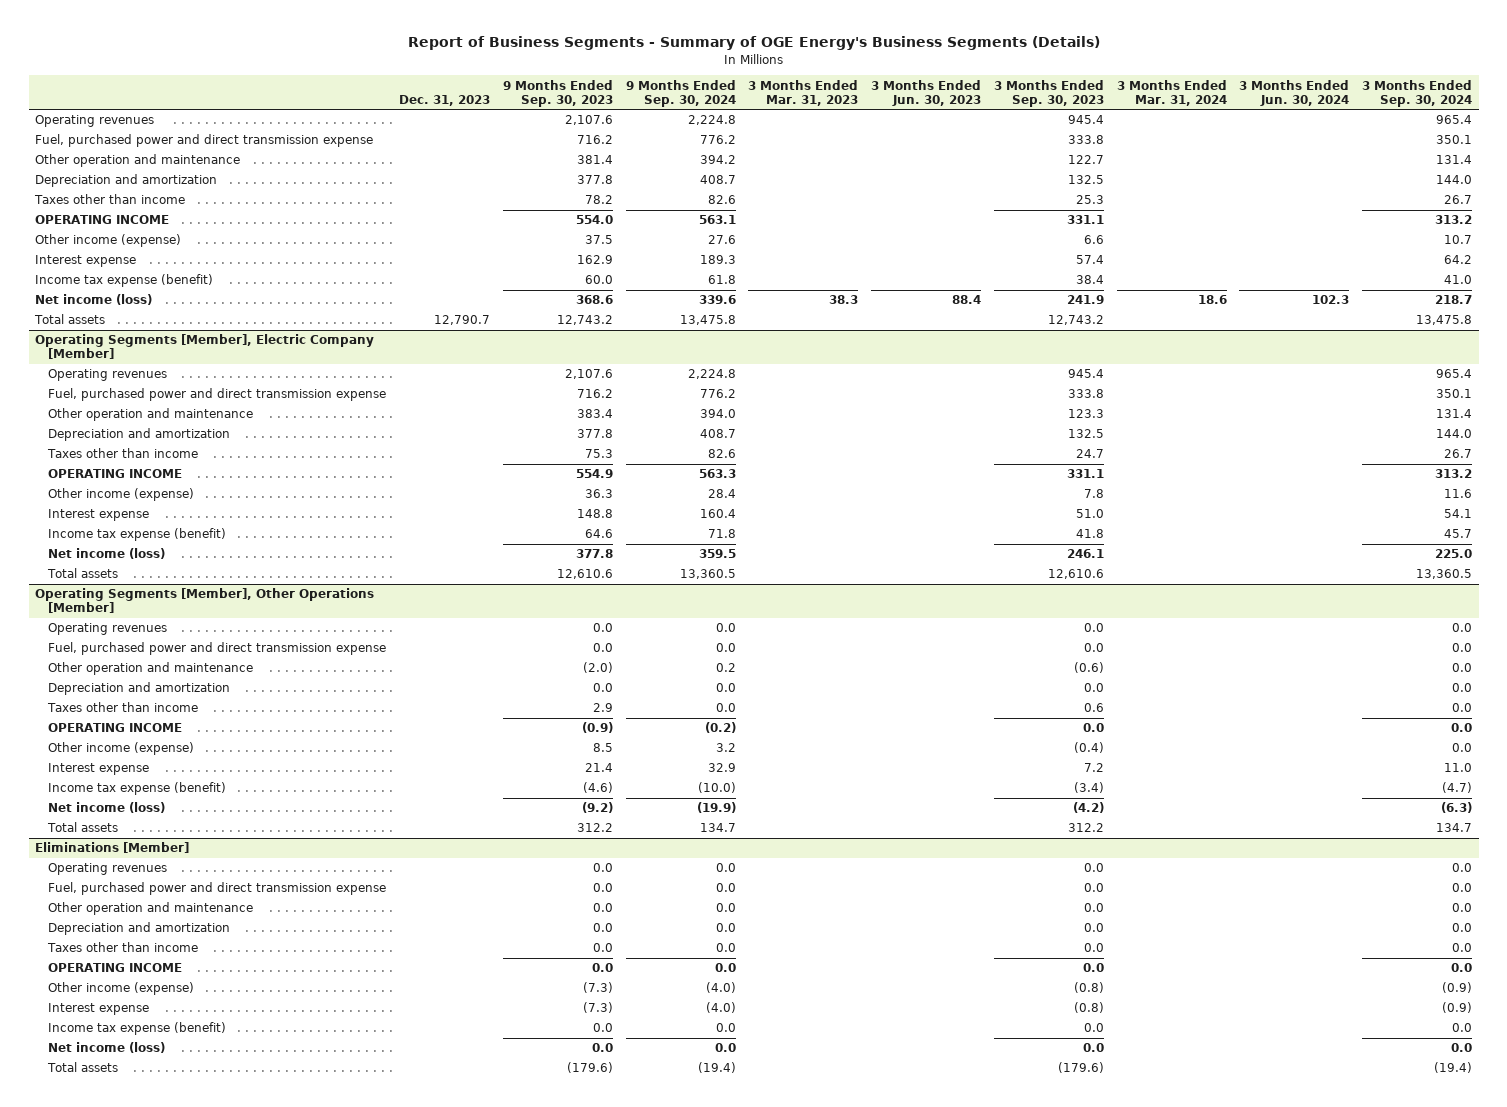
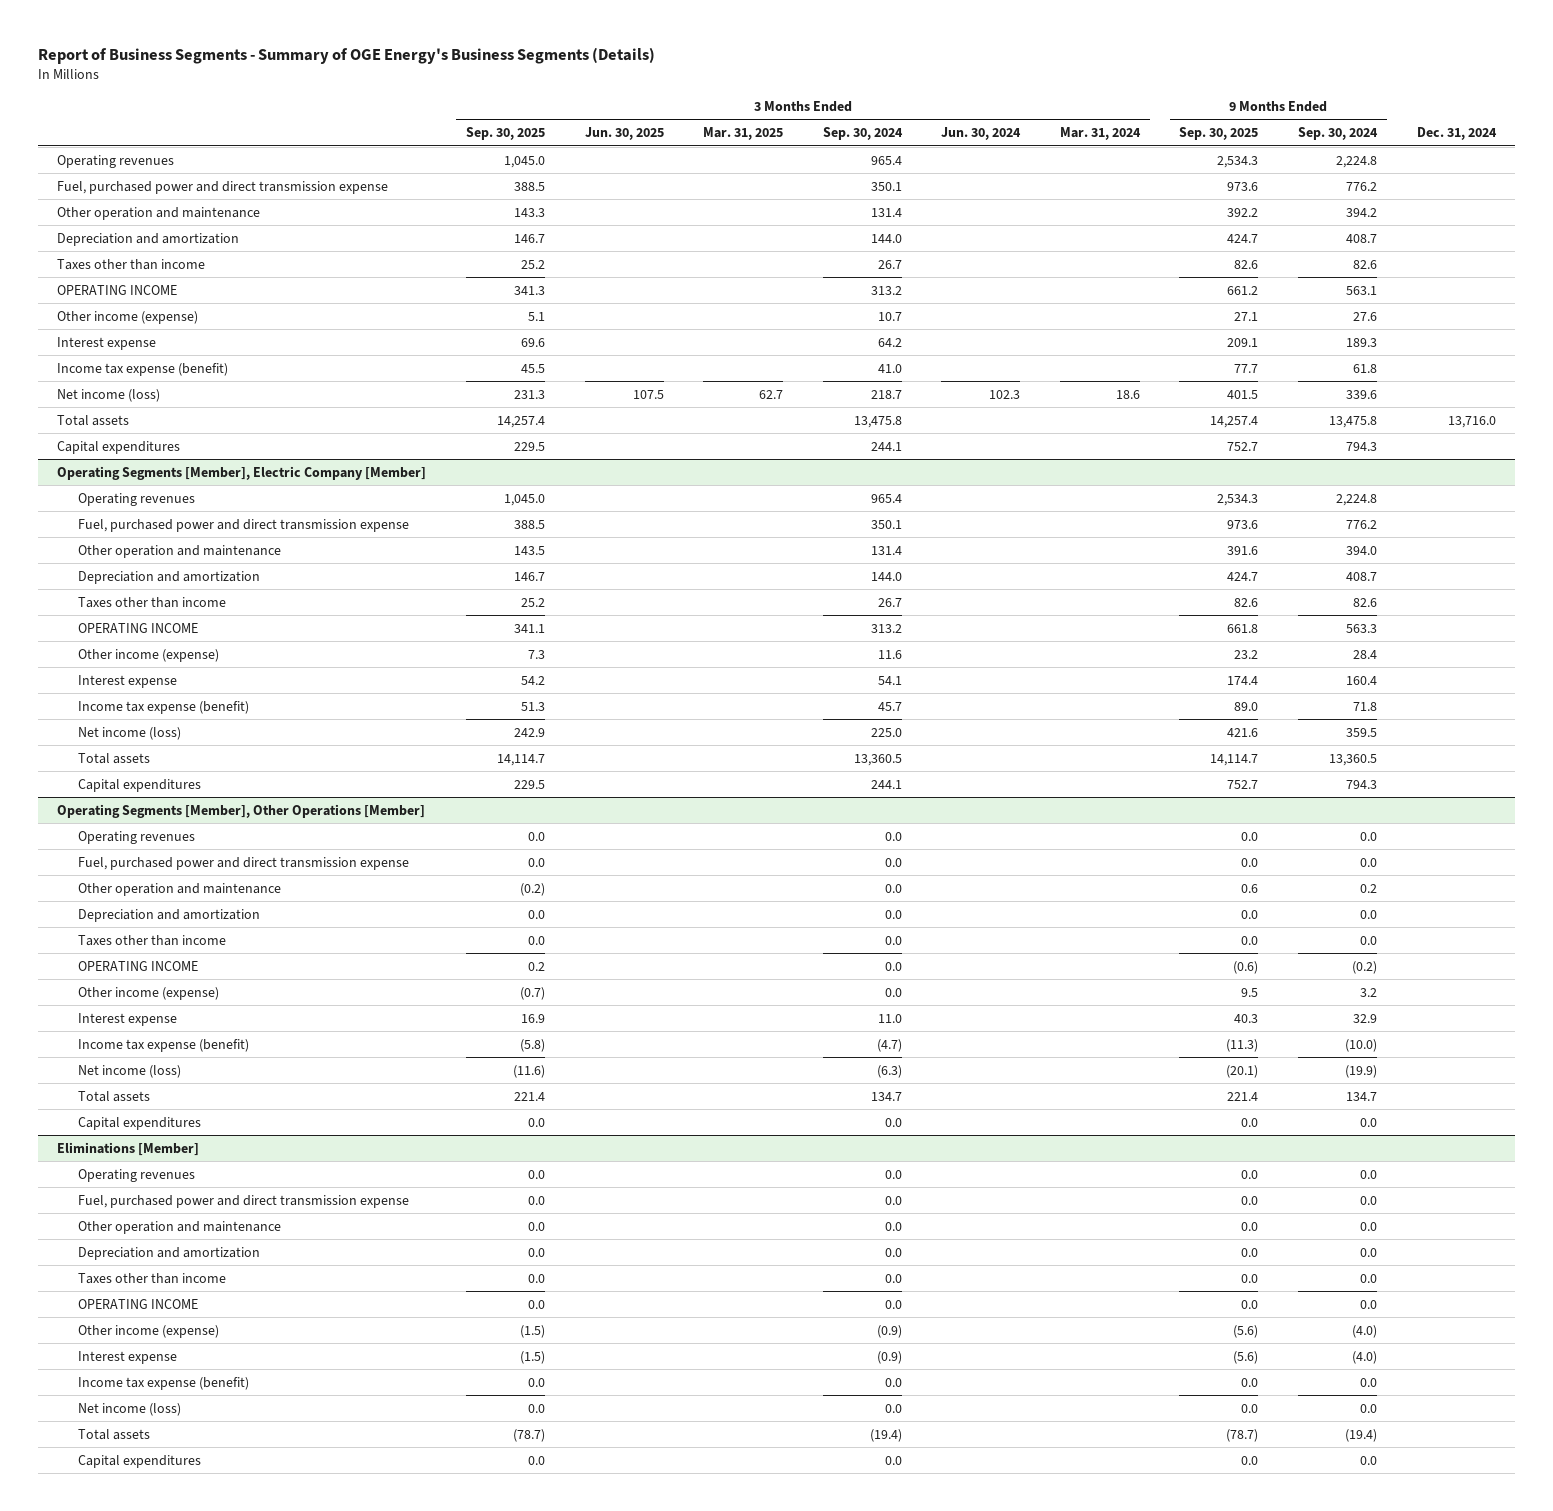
[398,94,490,106] Dec. 31, 2023 -> none
[502,79,613,107] 9 Months Ended Sep. 30, 2023 -> none
[748,79,859,106] 3 Months Ended Mar. 31, 2023 -> none
[871,79,982,106] 3 Months Ended Jun. 30, 2023 -> none
[993,79,1104,107] 3 Months Ended Sep. 30, 2023 -> none
none -> [466,127,546,141] Sep. 30, 2025
none -> [584,127,664,141] Jun. 30, 2025
none -> [703,127,784,141] Mar. 31, 2025
none -> [1179,127,1259,141] Sep. 30, 2025
none -> [1416,127,1497,141] Dec. 31, 2024
none -> [57,440,181,454] Capital expenditures
none -> [77,778,201,792] Capital expenditures
none -> [77,1116,201,1130] Capital expenditures
none -> [77,1454,201,1468] Capital expenditures

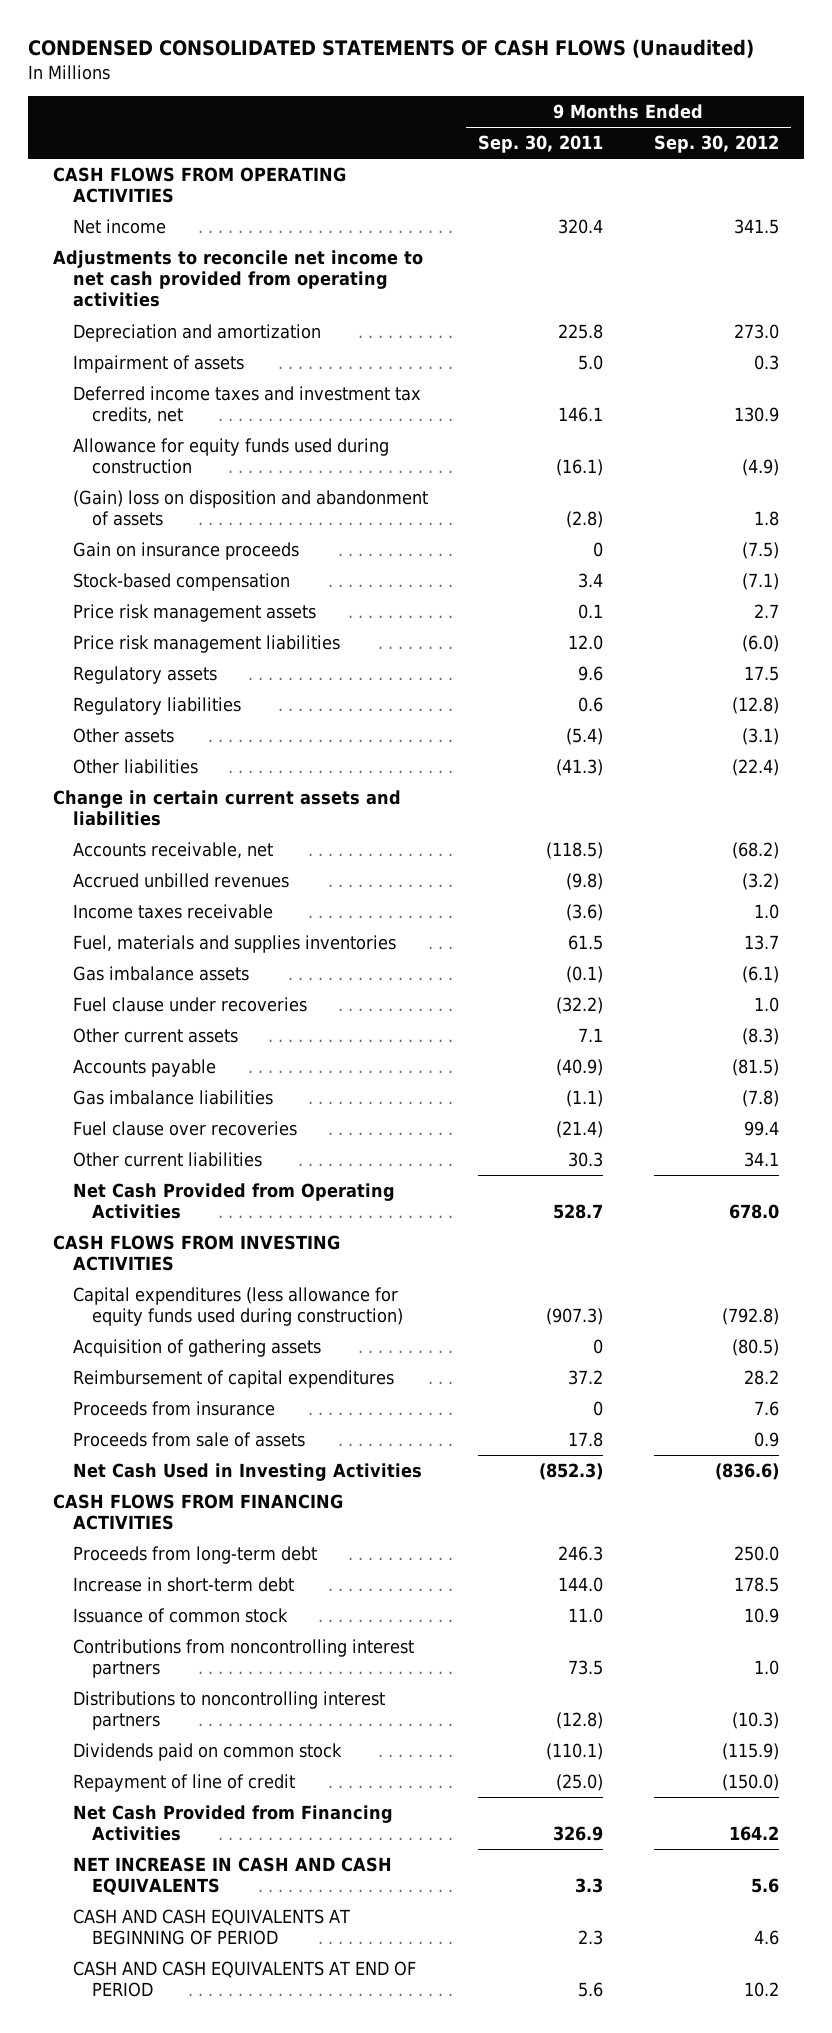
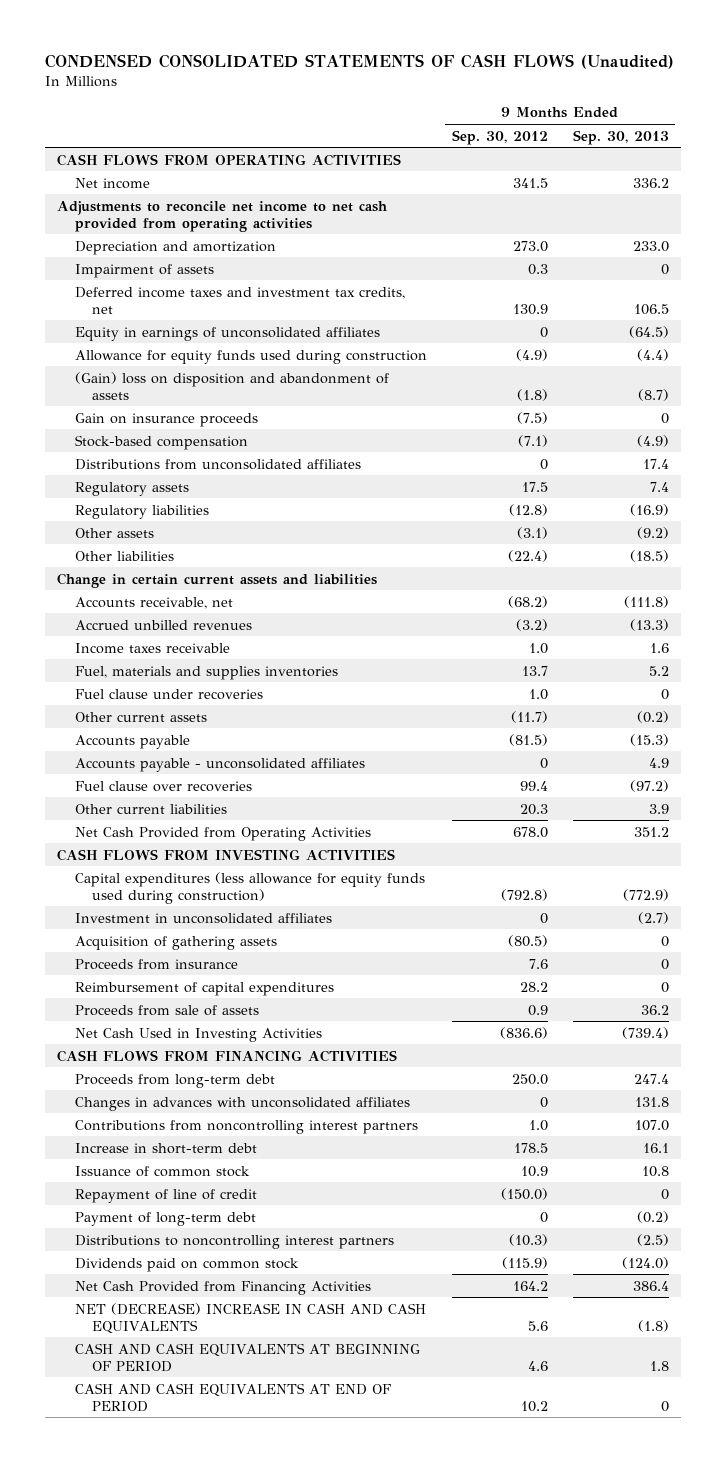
[478,135,604,154] Sep. 30, 2011 -> none
none -> [572,129,669,145] Sep. 30, 2013
none -> [74,326,380,341] Equity in earnings of unconsolidated affiliates
[753,511,779,527] 1.8 -> [516,388,548,401] (1.8)
[72,603,316,622] Price risk management assets -> none
[72,634,340,653] Price risk management liabilities -> none
none -> [74,458,361,470] Distributions from unconsolidated affiliates
[72,965,249,981] Gas imbalance assets -> none
[741,1027,779,1045] (8.3) -> [510,710,548,723] (11.7)
[72,1089,273,1105] Gas imbalance liabilities -> none
none -> [74,757,365,772] Accounts payable - unconsolidated affiliates
[743,1151,779,1167] 34.1 -> [519,803,548,815] 20.3
none -> [74,912,332,924] Investment in unconsolidated affiliates
[72,1369,394,1388] Reimbursement of capital expenditures -> [74,981,334,996] Reimbursement of capital expenditures
none -> [74,1096,410,1111] Changes in advances with unconsolidated affiliates
[72,1638,414,1679] Contributions from noncontrolling interest partners -> [74,1119,418,1134] Contributions from noncontrolling interest partners
[72,1773,295,1792] Repayment of line of credit -> [74,1188,257,1203] Repayment of line of credit
none -> [74,1211,256,1226] Payment of long-term debt
[72,1856,392,1896] NET INCREASE IN CASH AND CASH EQUIVALENTS -> [74,1302,426,1334] NET (DECREASE) INCREASE IN CASH AND CASH EQUIVALENTS

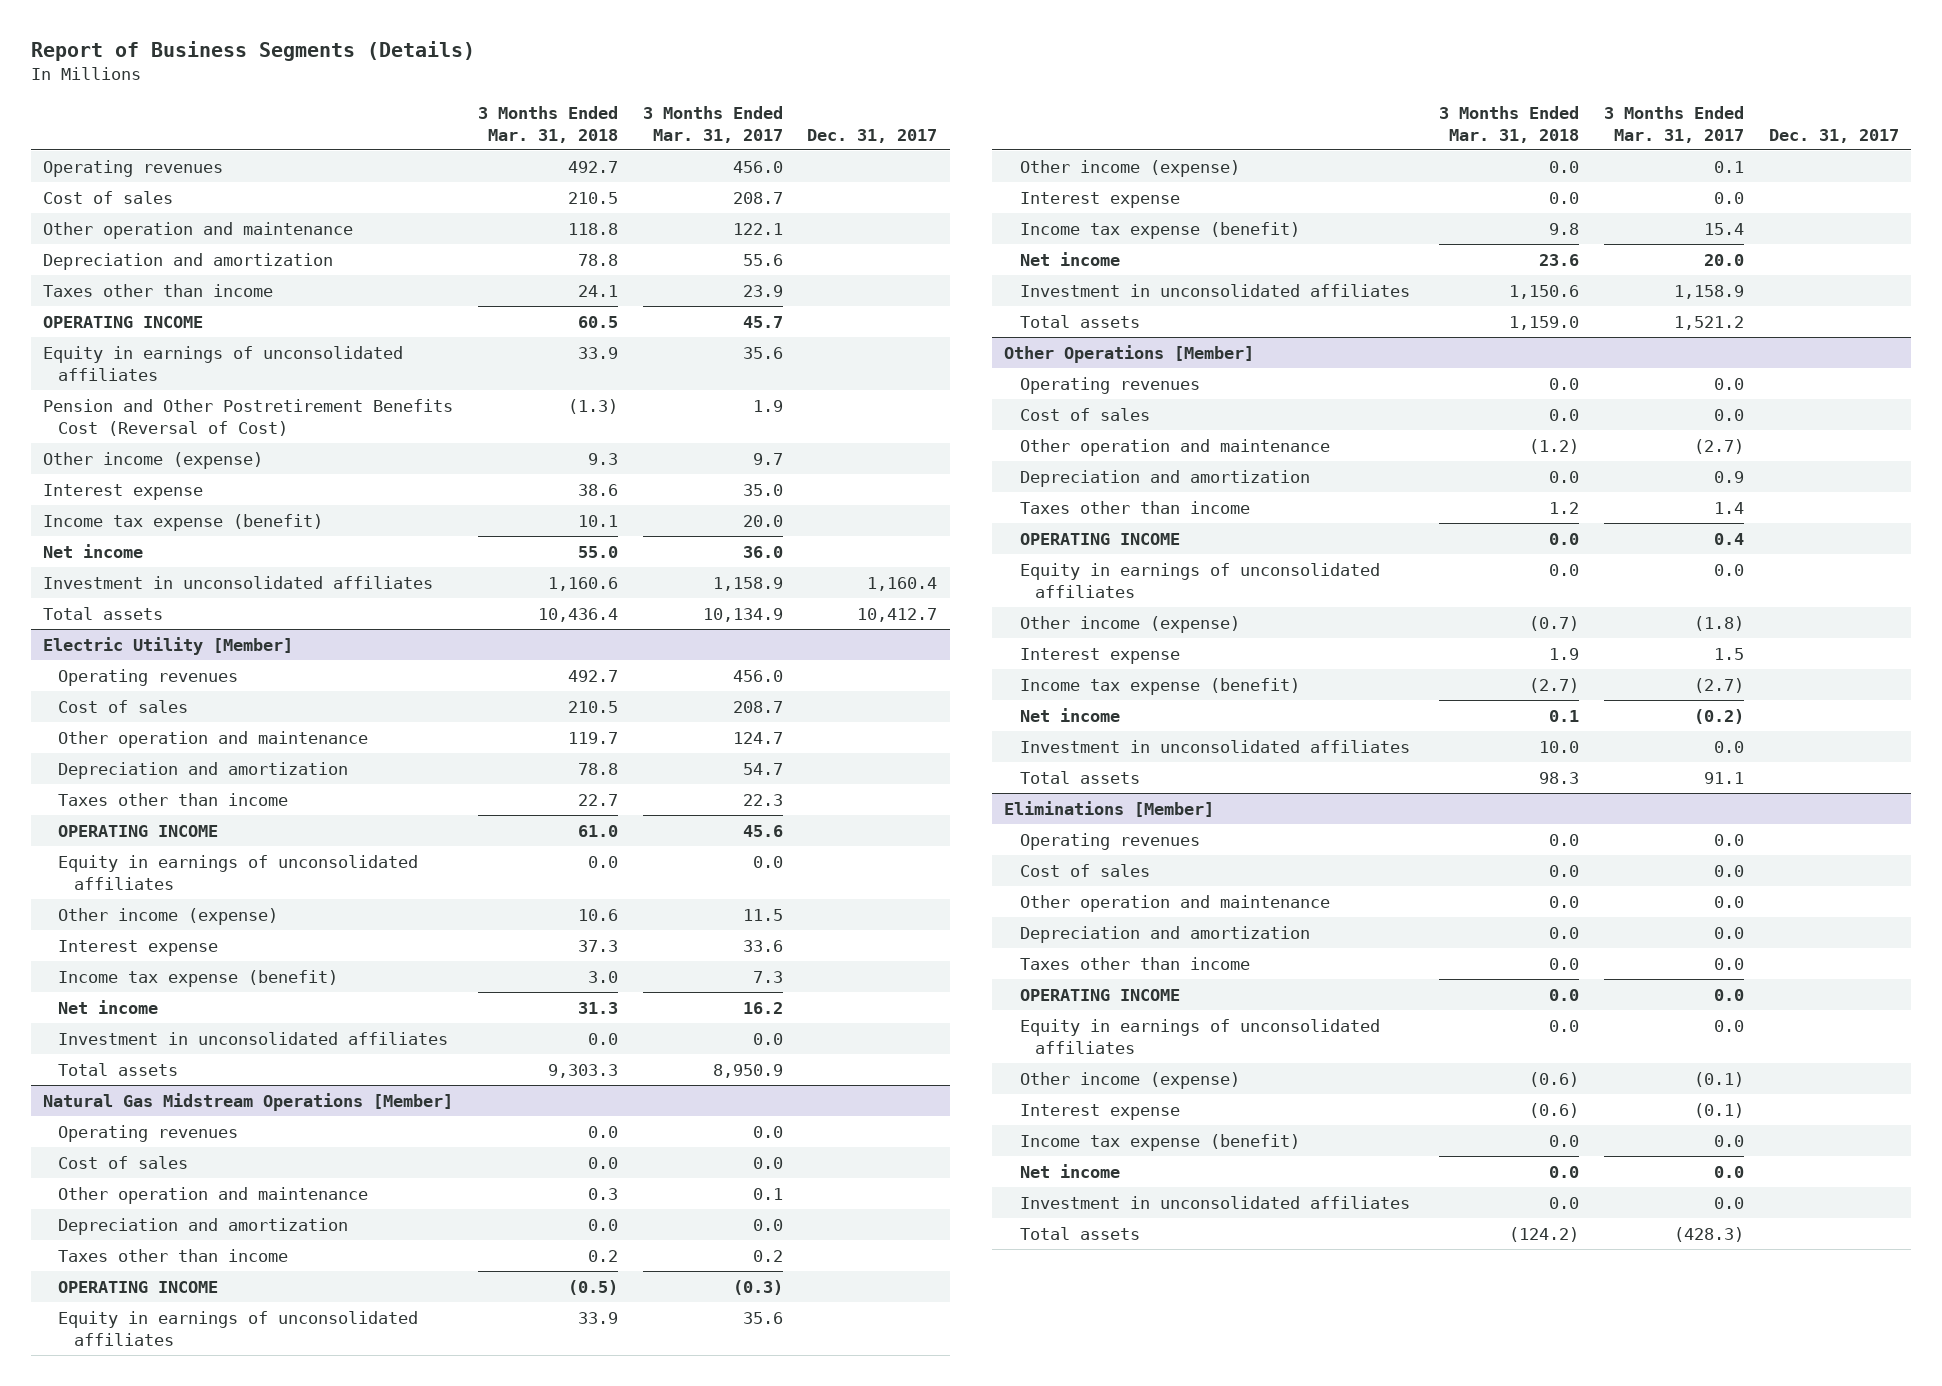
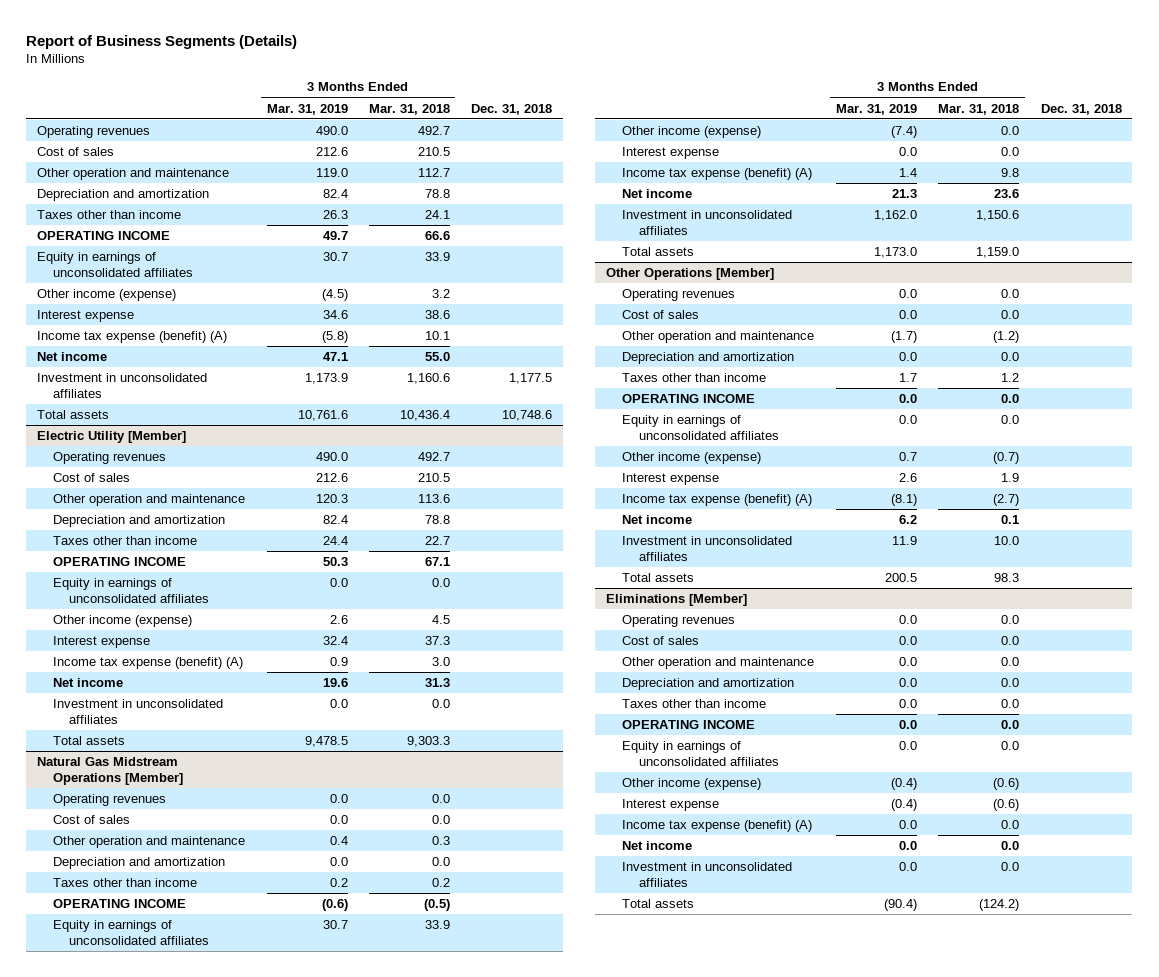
[642,105,783,143] 3 Months Ended Mar. 31, 2017 -> none
[807,128,938,143] Dec. 31, 2017 -> none
none -> [266,103,348,115] Mar. 31, 2019
none -> [471,103,553,115] Dec. 31, 2018
[567,222,618,235] 118.8 -> [417,168,450,178] 112.7
[577,315,618,328] 60.5 -> [424,231,450,241] 66.6
[43,398,454,436] Pension and Other Postretirement Benefits Cost (Reversal of Cost) -> none
[587,452,618,465] 9.3 -> [431,289,450,299] 3.2
[43,513,324,531] Income tax expense (benefit) -> [36,331,227,344] Income tax expense (benefit) (A)
[567,731,618,744] 119.7 -> [417,494,450,504] 113.6
[577,824,618,837] 61.0 -> [424,557,450,567] 67.1
[577,908,618,921] 10.6 -> [431,615,450,625] 4.5
[58,969,339,987] Income tax expense (benefit) -> [53,657,244,670] Income tax expense (benefit) (A)
[1019,221,1300,239] Income tax expense (benefit) -> [622,168,813,181] Income tax expense (benefit) (A)
[1019,677,1300,695] Income tax expense (benefit) -> [622,494,813,507] Income tax expense (benefit) (A)
[1019,1133,1300,1151] Income tax expense (benefit) -> [622,820,813,833] Income tax expense (benefit) (A)

